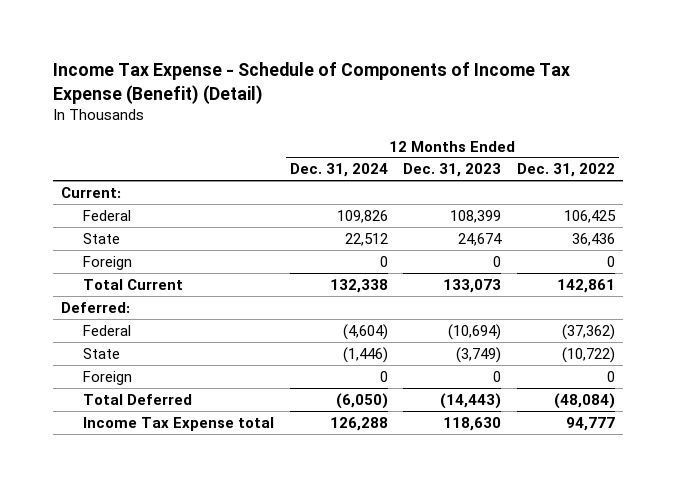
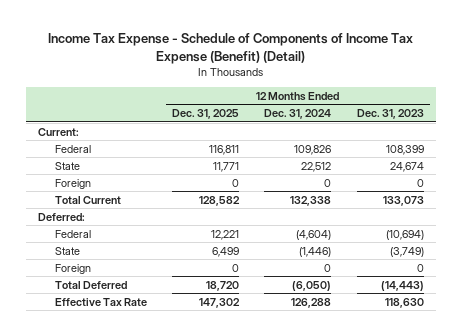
[516,163,615,178] Dec. 31, 2022 -> none
none -> [172,109,240,120] Dec. 31, 2025
[83,416,275,431] Income Tax Expense total -> [54,297,147,306] Effective Tax Rate

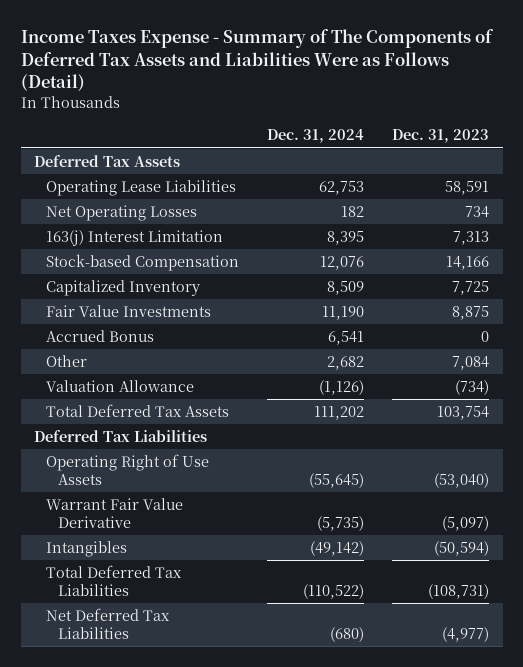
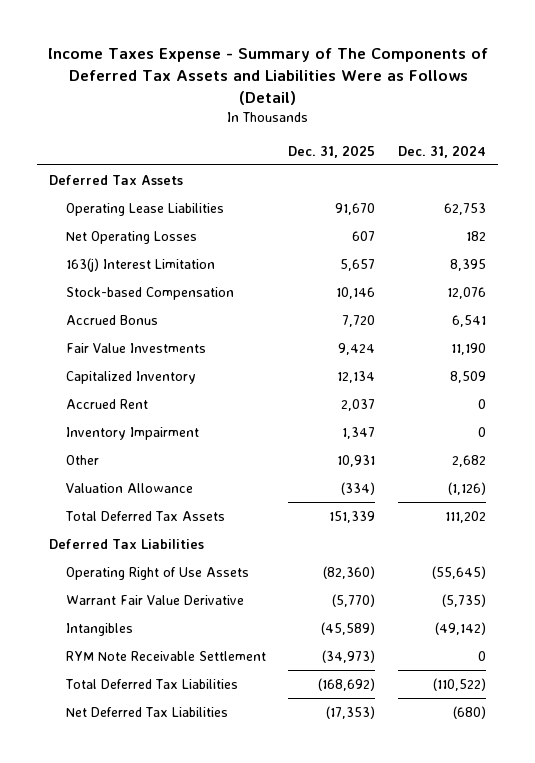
[391,129,489,144] Dec. 31, 2023 -> none
none -> [288,144,376,158] Dec. 31, 2025
[46,304,212,317] Fair Value Investments -> [65,342,206,353] Fair Value Investments
[46,279,201,296] Capitalized Inventory -> [65,370,196,384] Capitalized Inventory
none -> [65,398,148,409] Accrued Rent
none -> [65,426,199,440] Inventory Impairment
none -> [65,650,266,661] RYM Note Receivable Settlement

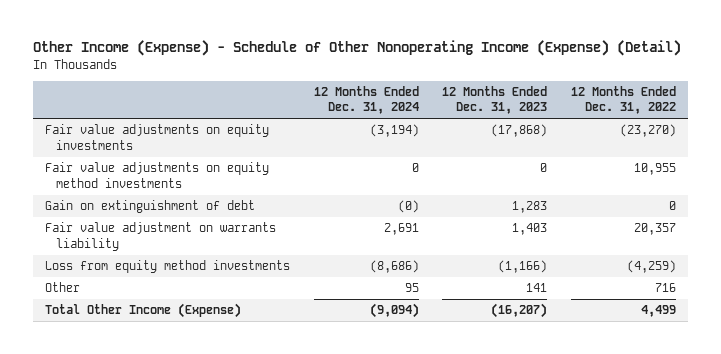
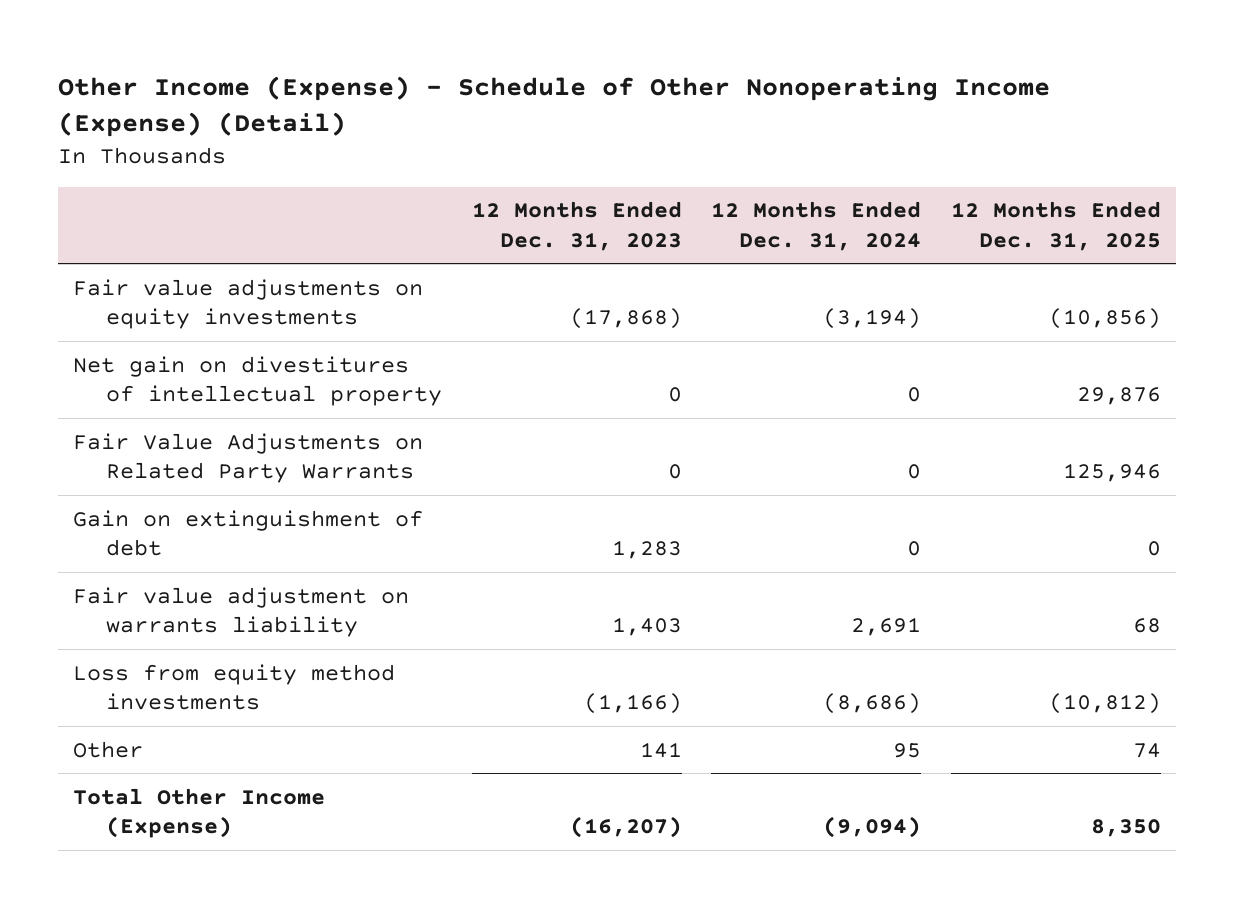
[570,86,676,115] 12 Months Ended Dec. 31, 2022 -> none
none -> [950,201,1161,251] 12 Months Ended Dec. 31, 2025
[45,162,270,188] Fair value adjustments on equity method investments -> none
none -> [73,355,442,407] Net gain on divestitures of intellectual property
none -> [73,432,424,484] Fair Value Adjustments on Related Party Warrants
[397,200,419,214] (0) -> [907,541,922,557] 0

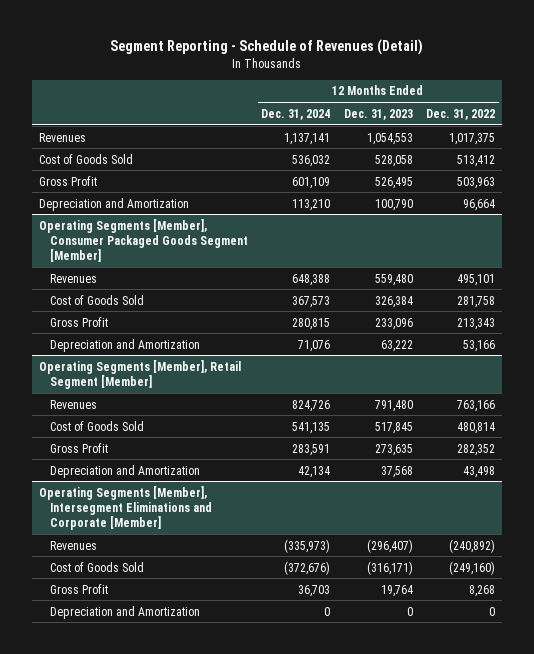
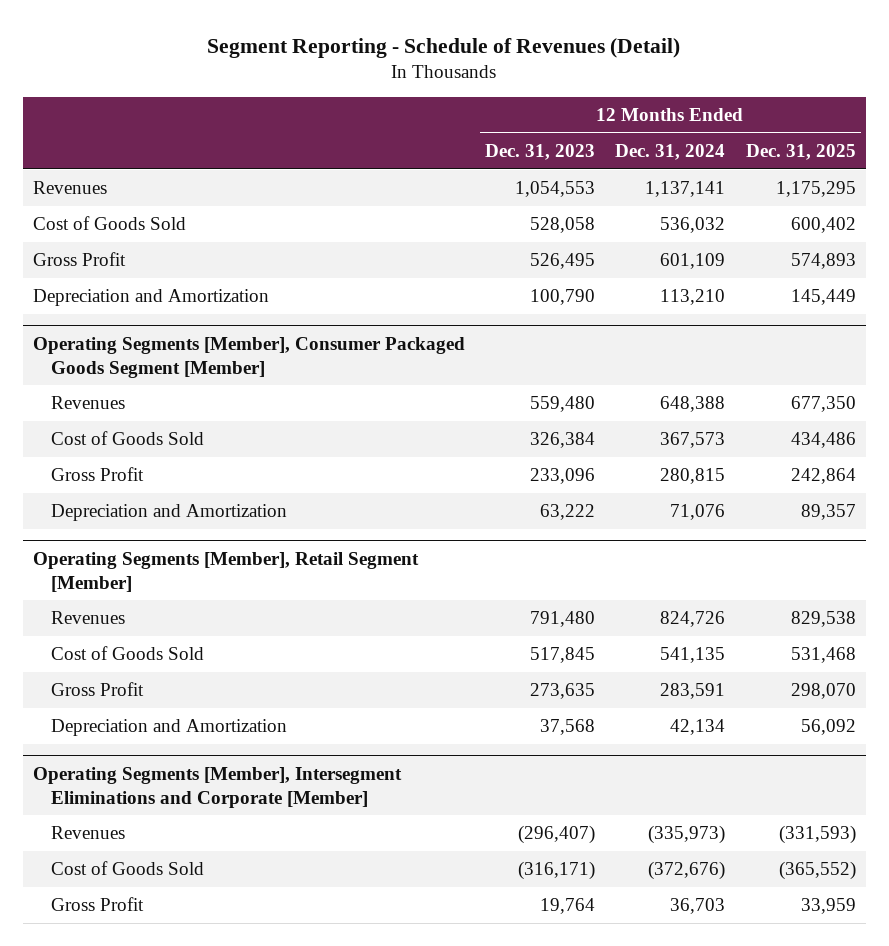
[426,108,496,120] Dec. 31, 2022 -> none
none -> [745,143,856,160] Dec. 31, 2025
[50,605,201,619] Depreciation and Amortization -> none

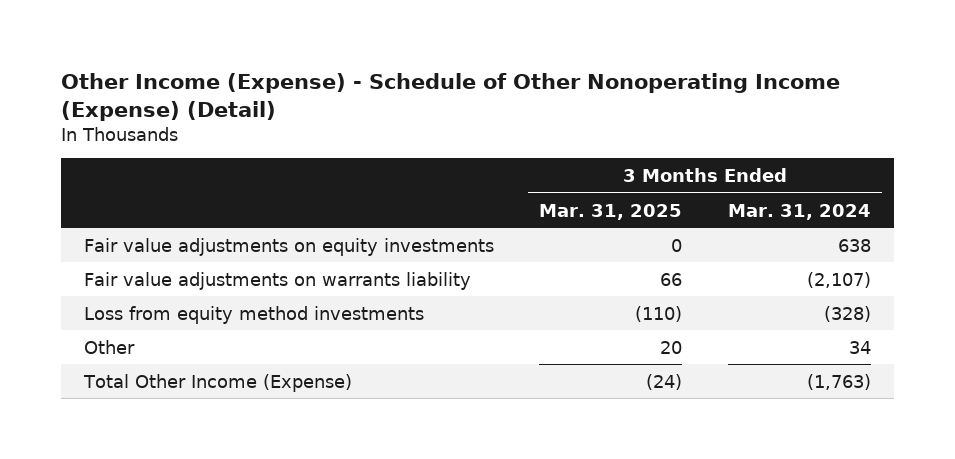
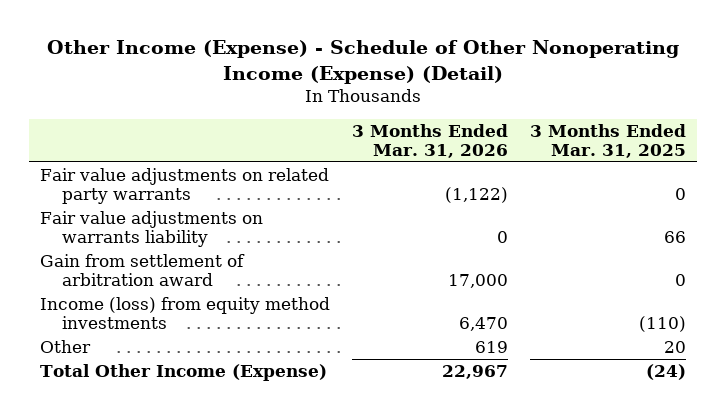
[727,203,871,220] Mar. 31, 2024 -> none
none -> [351,123,508,158] 3 Months Ended Mar. 31, 2026
[83,237,494,256] Fair value adjustments on equity investments -> [39,167,329,205] Fair value adjustments on related party warrants
none -> [39,253,245,287] Gain from settlement of arbitration award
[83,305,424,324] Loss from equity method investments -> [39,296,330,330] Income (loss) from equity method investments

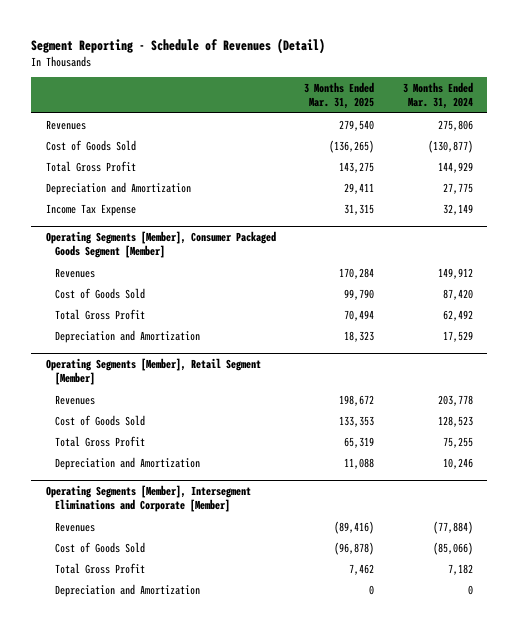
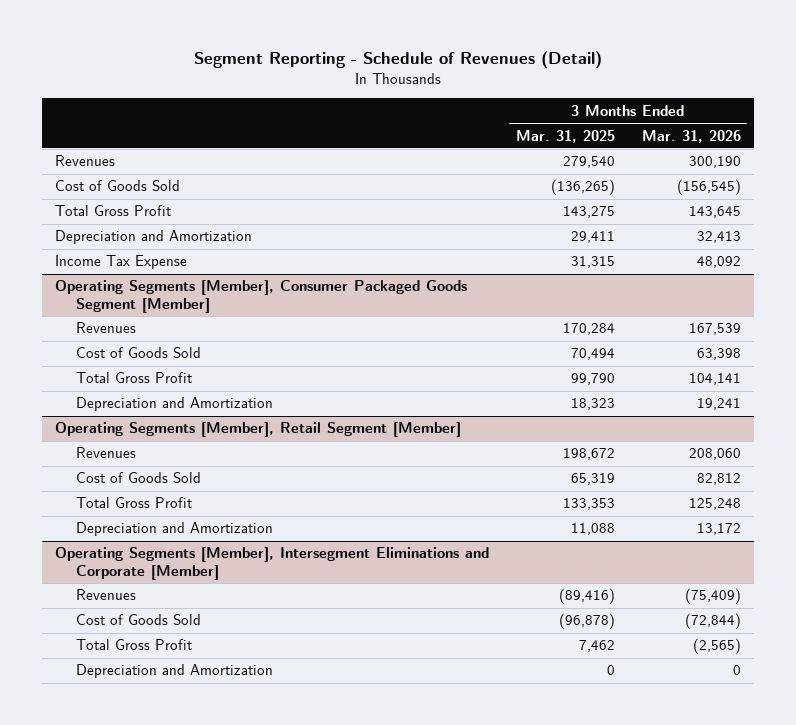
[402,81,473,110] 3 Months Ended Mar. 31, 2024 -> none
none -> [641,129,741,143] Mar. 31, 2026
[344,288,375,300] 99,790 -> [571,348,616,361] 70,494
[344,309,375,321] 70,494 -> [571,373,616,386] 99,790
[339,415,375,427] 133,353 -> [571,473,616,486] 65,319
[344,436,375,448] 65,319 -> [563,498,616,511] 133,353

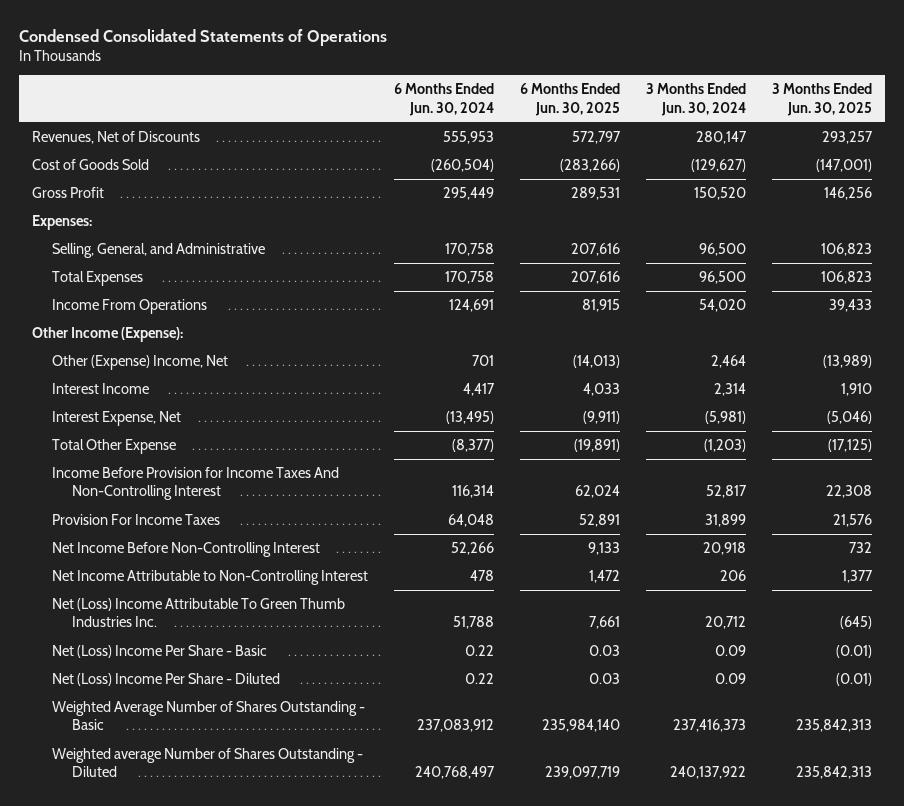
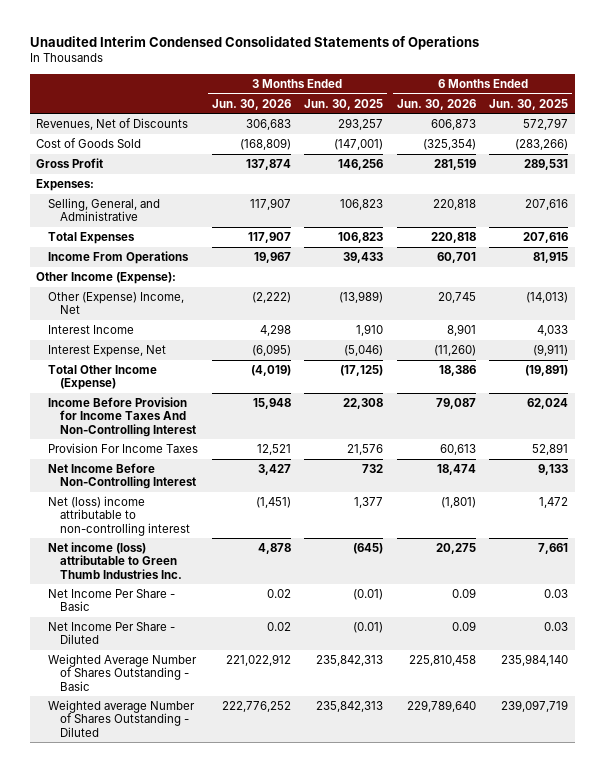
[19,28,388,46] Condensed Consolidated Statements of Operations -> [29,36,479,51] Unaudited Interim Condensed Consolidated Statements of Operations
[394,83,495,116] 6 Months Ended Jun. 30, 2024 -> none
[645,83,746,116] 3 Months Ended Jun. 30, 2024 -> none
none -> [211,98,291,110] Jun. 30, 2026
none -> [396,98,476,110] Jun. 30, 2026
[52,439,177,455] Total Other Expense -> [48,365,158,391] Total Other Income (Expense)
[52,570,369,586] Net Income Attributable to Non-Controlling Interest -> [48,496,190,536] Net (loss) income attributable to non-controlling interest
[52,598,346,628] Net (Loss) Income Attributable To Green Thumb Industries Inc. -> [48,542,182,579] Net income (loss) attributable to Green Thumb Industries Inc.
[52,645,268,659] Net (Loss) Income Per Share - Basic -> [48,589,176,612] Net Income Per Share - Basic
[52,673,281,687] Net (Loss) Income Per Share - Diluted -> [48,622,176,645] Net Income Per Share - Diluted

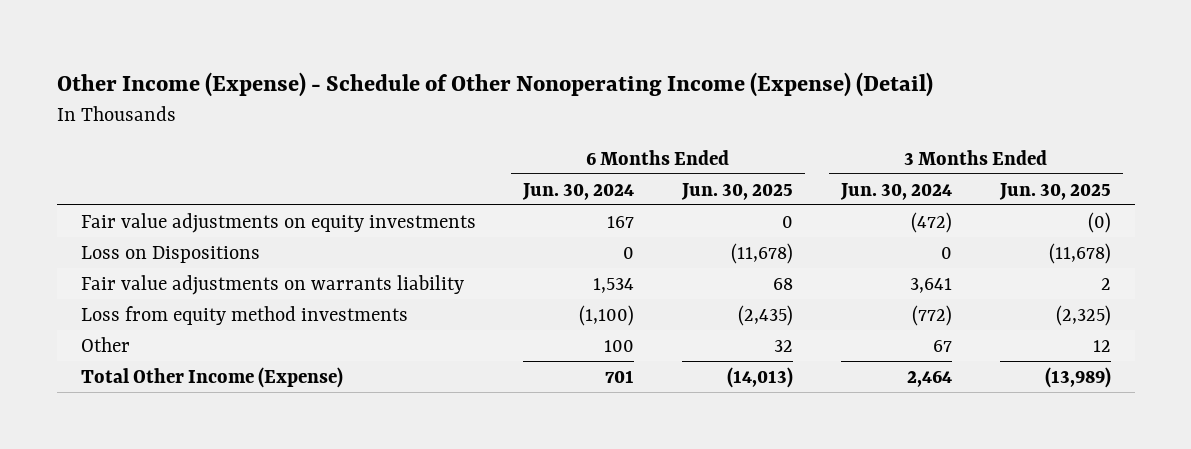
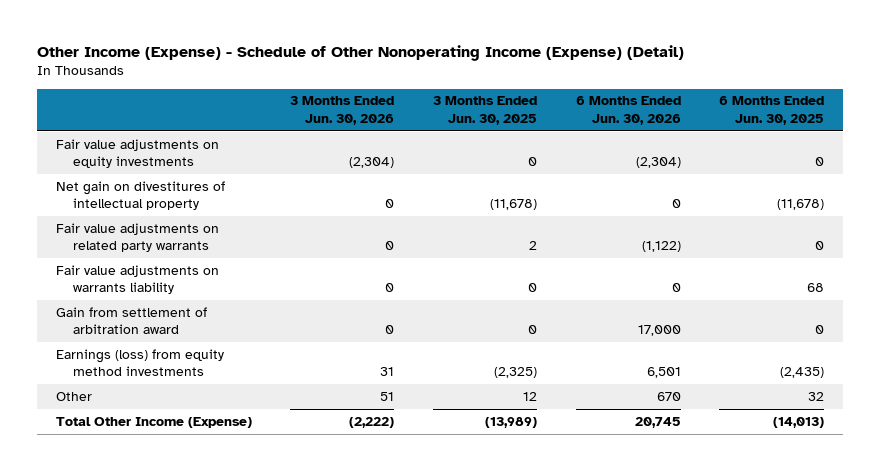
[522,182,635,200] Jun. 30, 2024 -> none
[840,182,953,200] Jun. 30, 2024 -> none
none -> [290,96,395,125] 3 Months Ended Jun. 30, 2026
none -> [575,96,681,125] 6 Months Ended Jun. 30, 2026
[1087,211,1111,233] (0) -> [528,157,538,167] 0
[80,245,260,263] Loss on Dispositions -> [55,180,225,211] Net gain on divestitures of intellectual property
none -> [55,222,219,253] Fair value adjustments on related party warrants
[1100,277,1111,290] 2 -> [528,283,538,293] 0
none -> [55,306,207,335] Gain from settlement of arbitration award
[80,305,408,325] Loss from equity method investments -> [55,348,224,377] Earnings (loss) from equity method investments

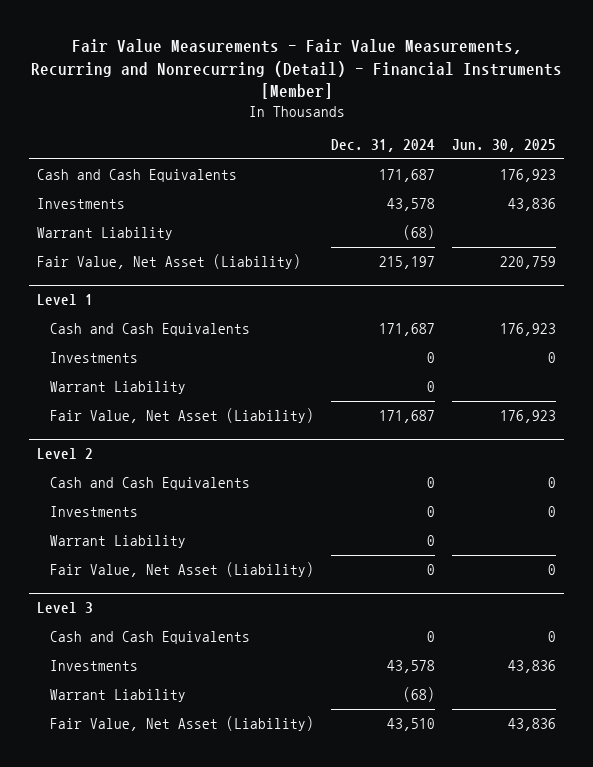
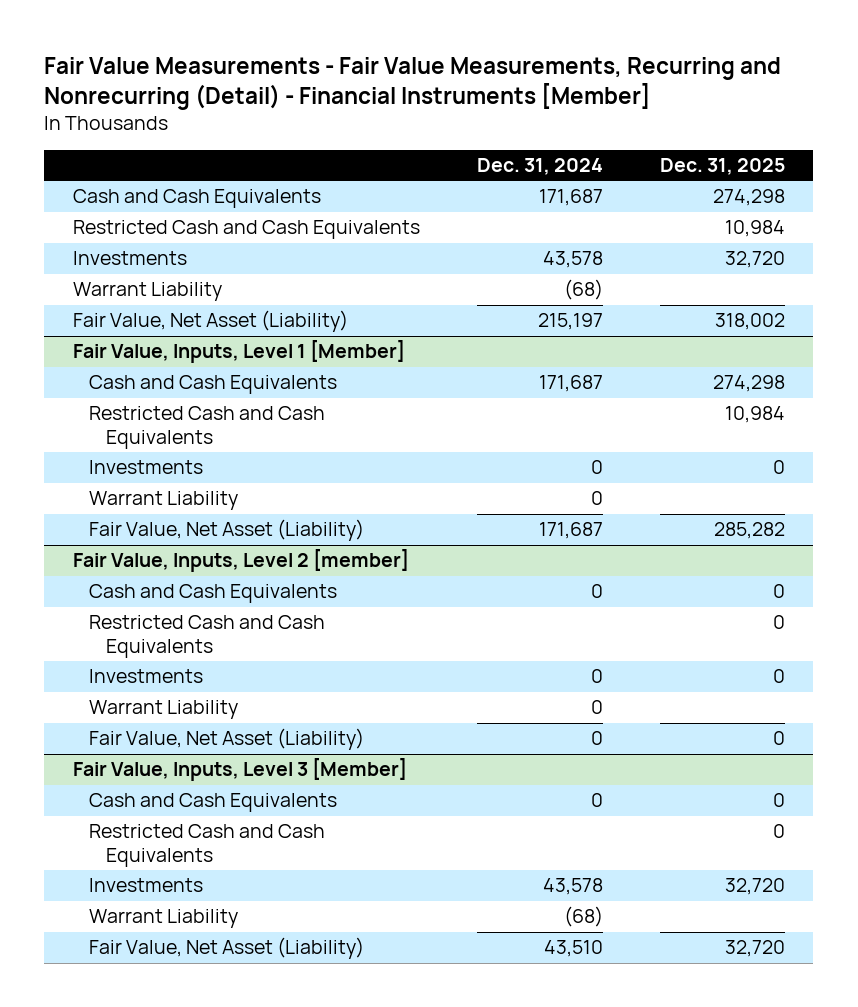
[451,139,556,153] Jun. 30, 2025 -> none
none -> [659,158,785,176] Dec. 31, 2025
none -> [72,220,420,240] Restricted Cash and Cash Equivalents
[37,294,94,306] Level 1 -> [72,340,405,364] Fair Value, Inputs, Level 1 [Member]
none -> [89,406,326,450] Restricted Cash and Cash Equivalents
[37,448,94,460] Level 2 -> [72,549,409,573] Fair Value, Inputs, Level 2 [member]
none -> [89,615,326,659] Restricted Cash and Cash Equivalents
[37,602,94,614] Level 3 -> [72,758,407,782] Fair Value, Inputs, Level 3 [Member]
none -> [89,824,326,868] Restricted Cash and Cash Equivalents

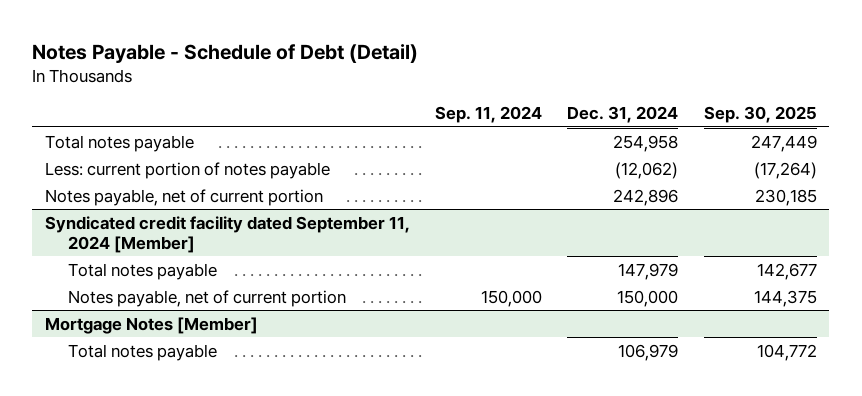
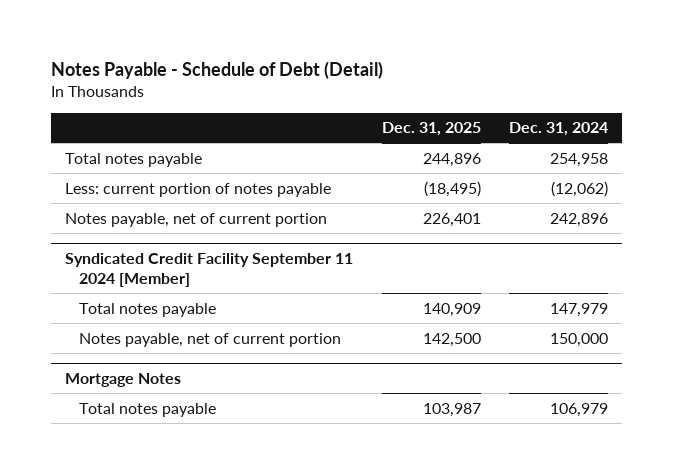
[435,106,543,124] Sep. 11, 2024 -> none
[703,106,817,124] Sep. 30, 2025 -> none
none -> [381,122,481,137] Dec. 31, 2025
[44,215,410,253] Syndicated credit facility dated September 11, 2024 [Member] -> [65,252,354,288] Syndicated Credit Facility September 11 2024 [Member]
[44,316,258,334] Mortgage Notes [Member] -> [65,372,182,387] Mortgage Notes

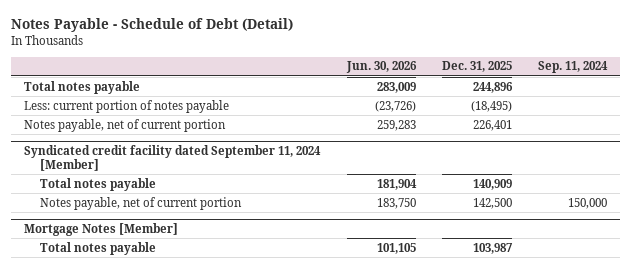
[509,122,609,137] Dec. 31, 2024 -> none
none -> [345,61,417,74] Jun. 30, 2026
none -> [538,61,609,74] Sep. 11, 2024
[65,252,354,288] Syndicated Credit Facility September 11 2024 [Member] -> [24,144,322,171] Syndicated credit facility dated September 11, 2024 [Member]
[65,372,182,387] Mortgage Notes -> [24,222,179,236] Mortgage Notes [Member]

